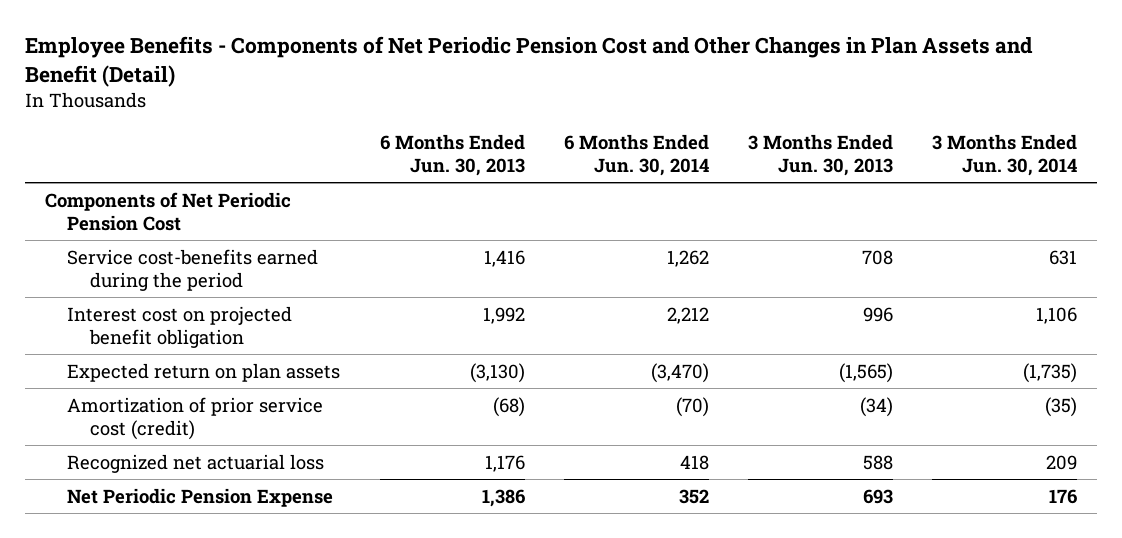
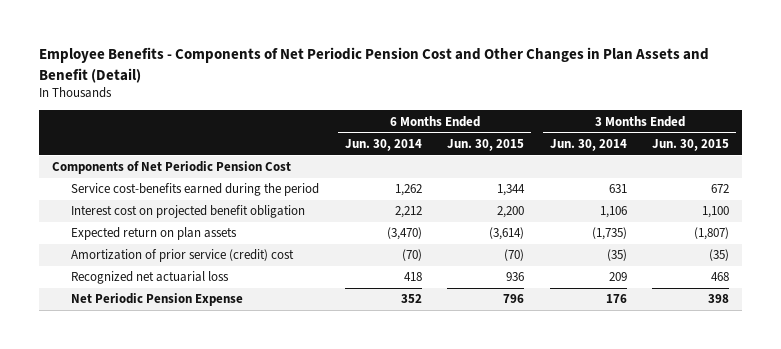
[379,133,525,176] 6 Months Ended Jun. 30, 2013 -> none
[747,133,893,176] 3 Months Ended Jun. 30, 2013 -> none
none -> [447,138,525,151] Jun. 30, 2015
none -> [652,138,730,151] Jun. 30, 2015
[67,396,324,440] Amortization of prior service cost (credit) -> [71,249,295,263] Amortization of prior service (credit) cost

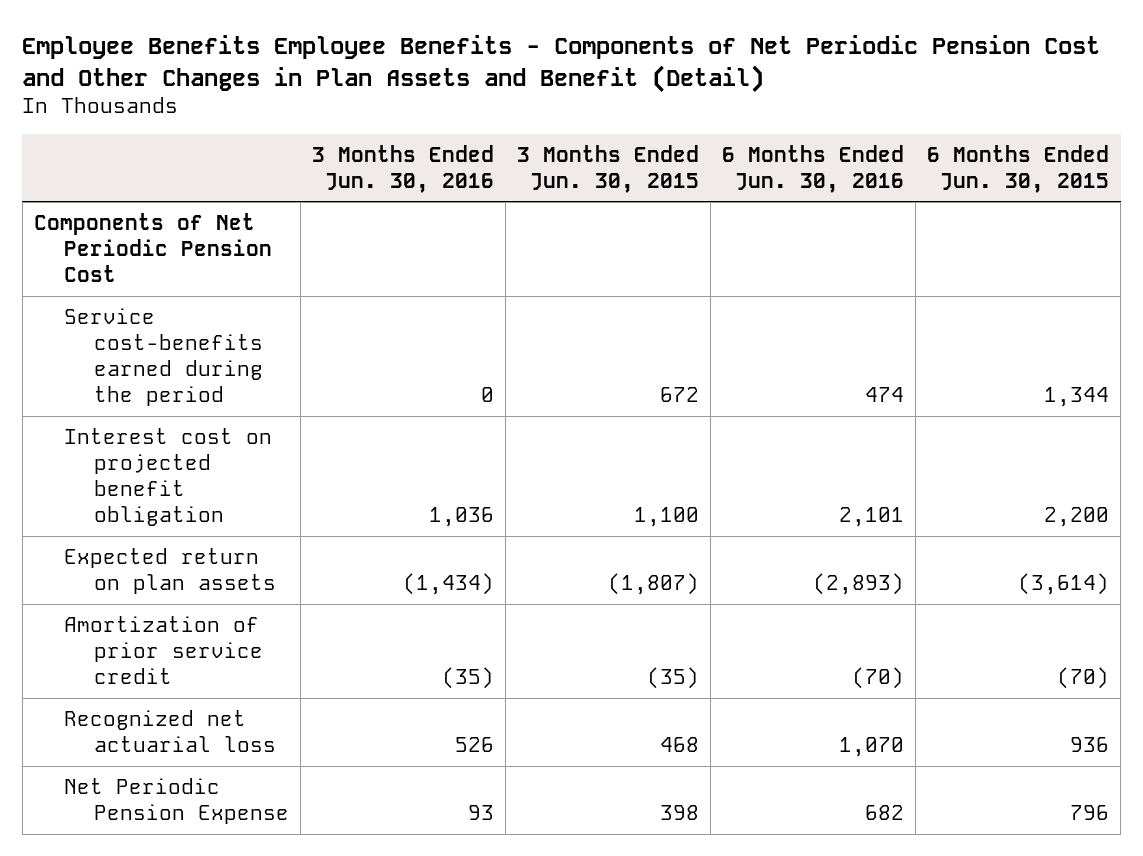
[38,47,709,83] Employee Benefits - Components of Net Periodic Pension Cost and Other Changes in Plan Assets and Benefit (Detail) -> [22,35,1101,93] Employee Benefits Employee Benefits - Components of Net Periodic Pension Cost and Other Changes in Plan Assets and Benefit (Detail)
[344,138,422,151] Jun. 30, 2014 -> none
[549,138,627,151] Jun. 30, 2014 -> none
none -> [312,144,495,193] 3 Months Ended Jun. 30, 2016
none -> [722,144,905,193] 6 Months Ended Jun. 30, 2016
[71,249,295,263] Amortization of prior service (credit) cost -> [64,615,264,685] Amortization of prior service credit

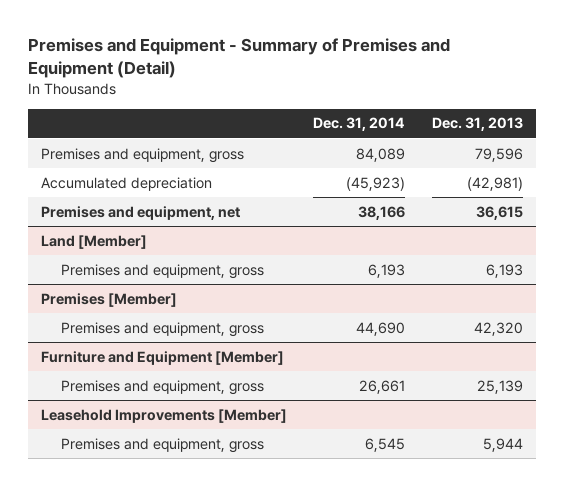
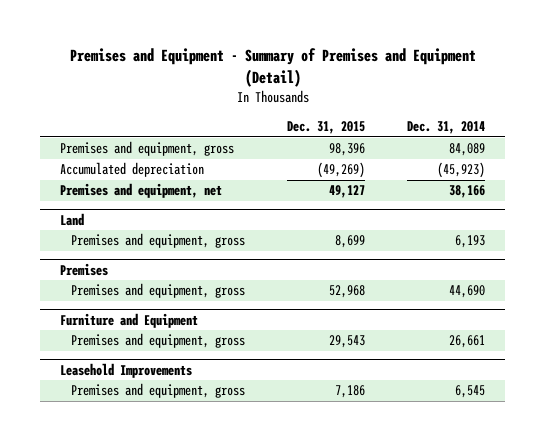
[431,117,523,132] Dec. 31, 2013 -> none
none -> [287,120,366,134] Dec. 31, 2015
[41,234,148,249] Land [Member] -> [60,212,85,226] Land
[41,292,178,307] Premises [Member] -> [60,262,109,276] Premises
[41,350,285,365] Furniture and Equipment [Member] -> [60,312,199,328] Furniture and Equipment
[41,408,288,423] Leasehold Improvements [Member] -> [60,362,193,378] Leasehold Improvements

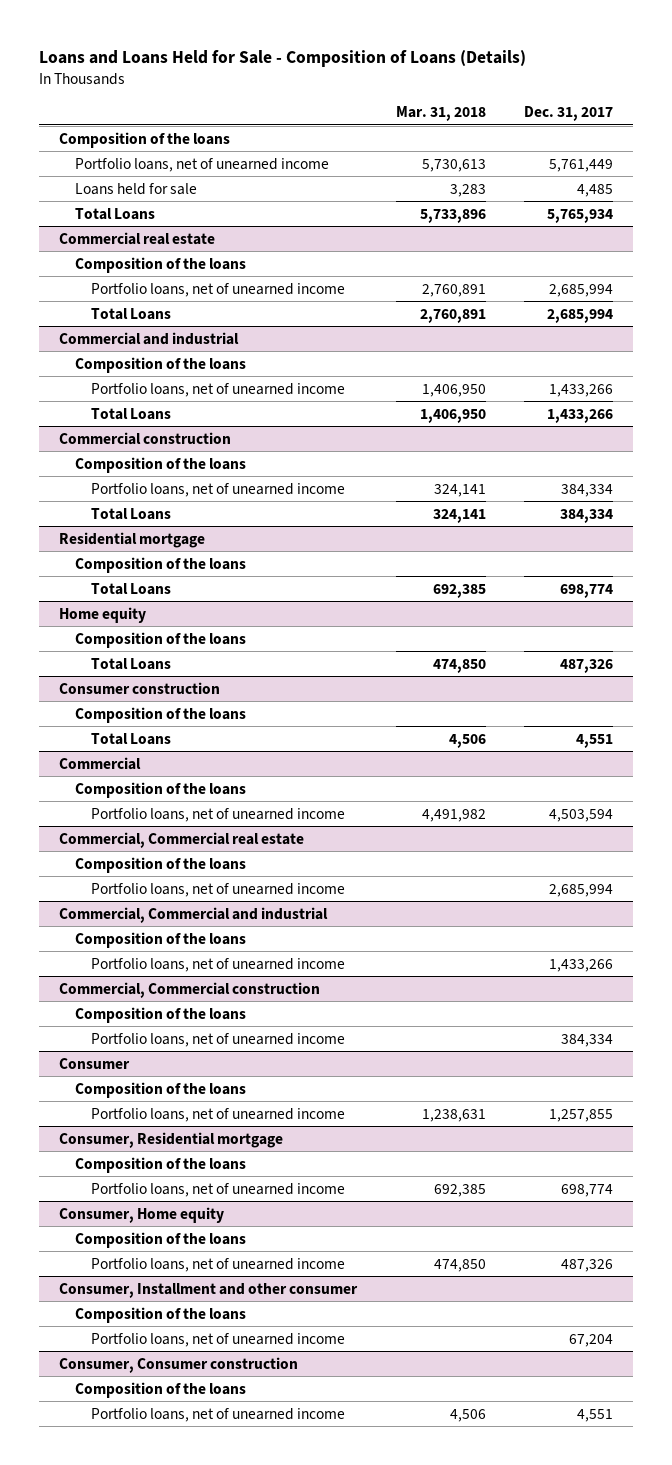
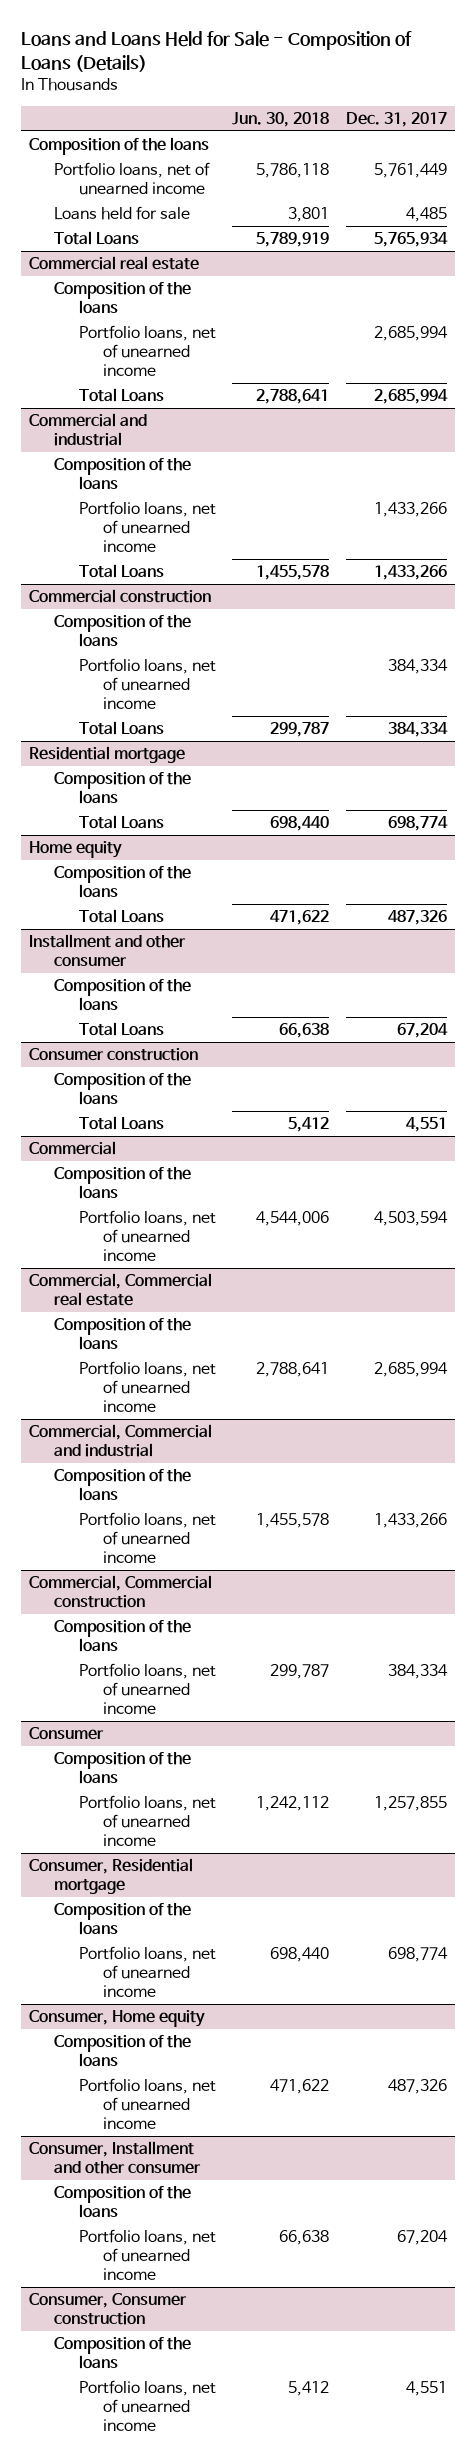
[395,106,486,122] Mar. 31, 2018 -> none
none -> [232,111,330,127] Jun. 30, 2018
none -> [29,933,187,968] Installment and other consumer
none -> [54,978,192,1012] Composition of the loans
none -> [78,1021,164,1036] Total Loans

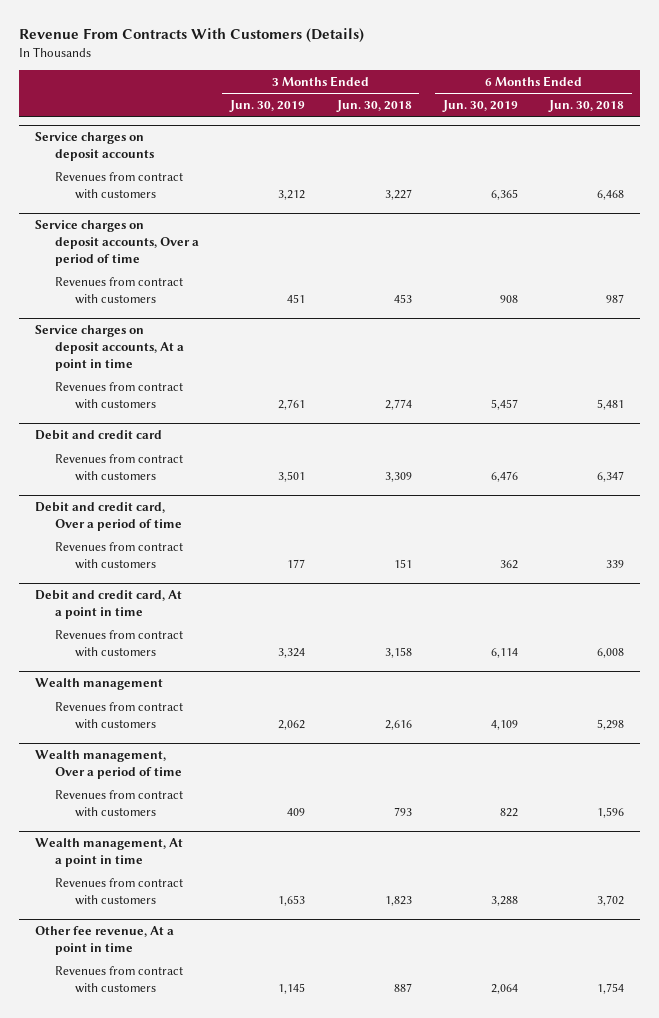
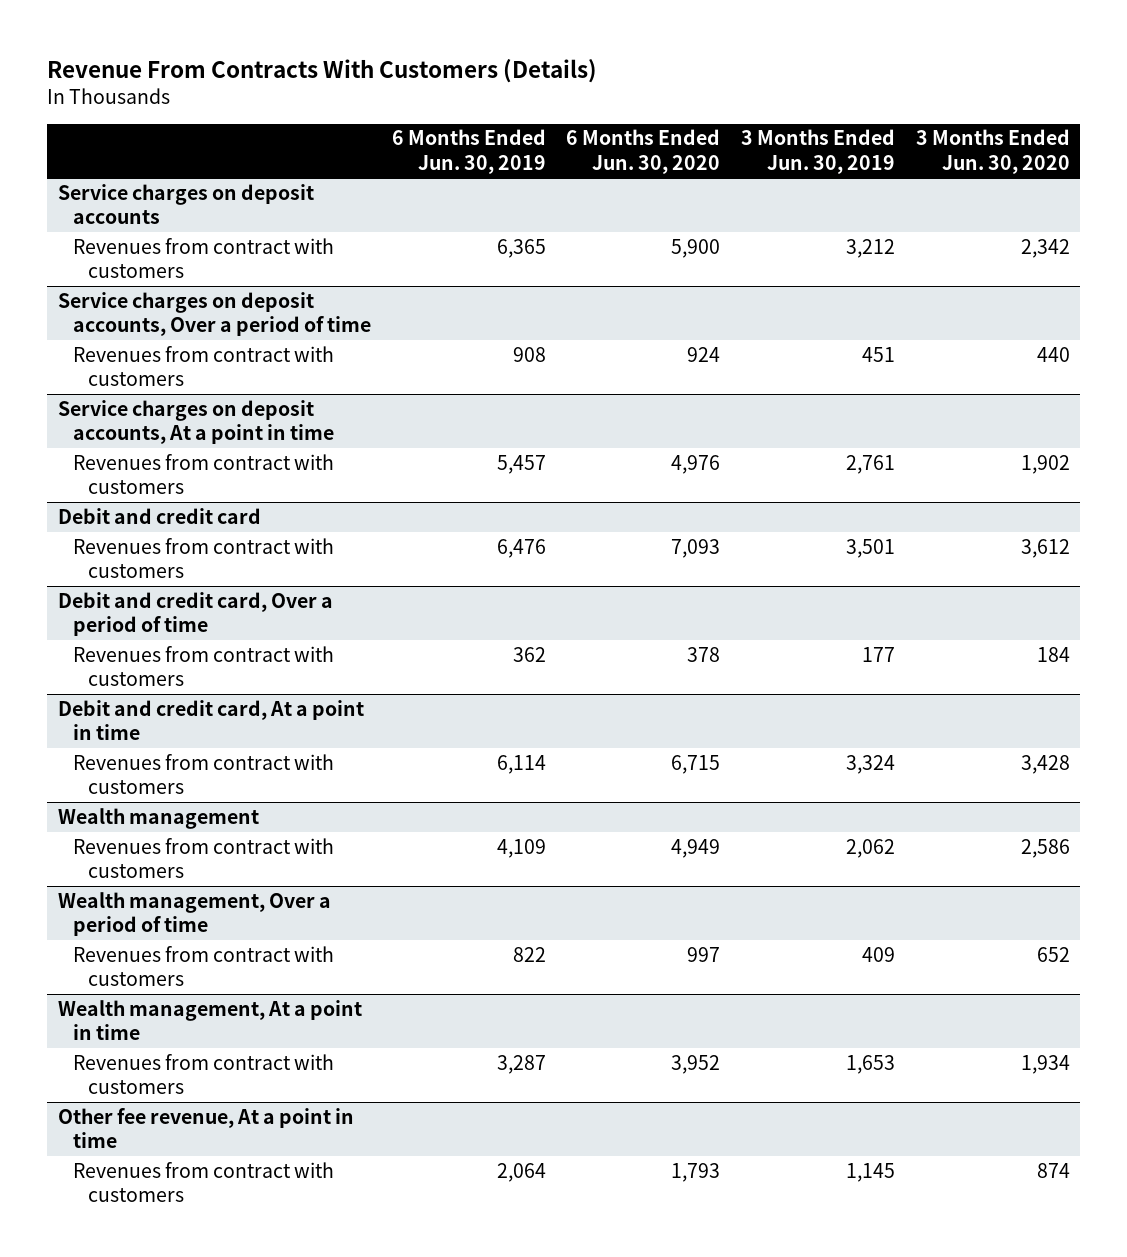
[335,99,412,112] Jun. 30, 2018 -> none
[548,99,625,112] Jun. 30, 2018 -> none
none -> [566,129,721,174] 6 Months Ended Jun. 30, 2020
none -> [915,129,1070,174] 3 Months Ended Jun. 30, 2020
[490,895,518,906] 3,288 -> [496,1054,546,1074] 3,287

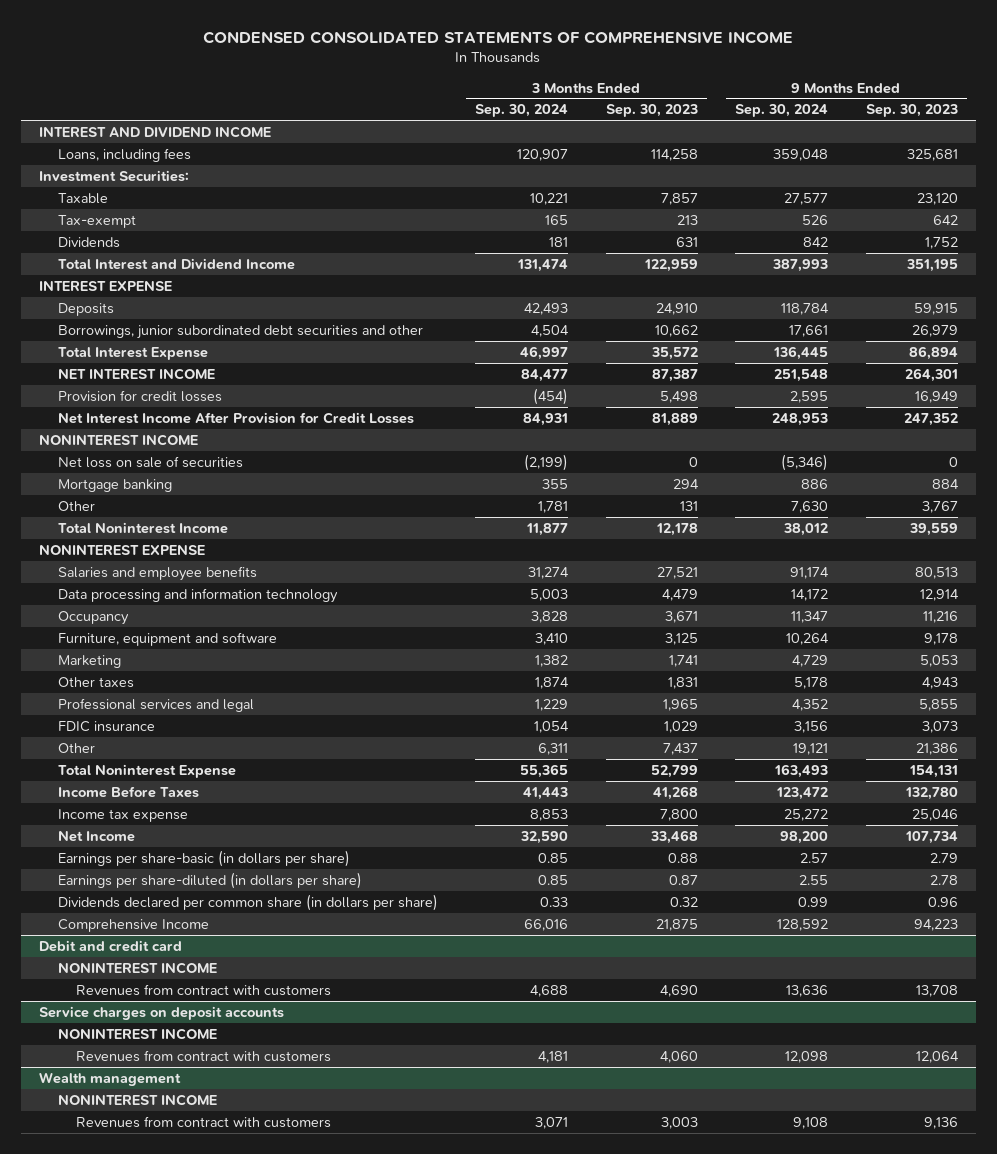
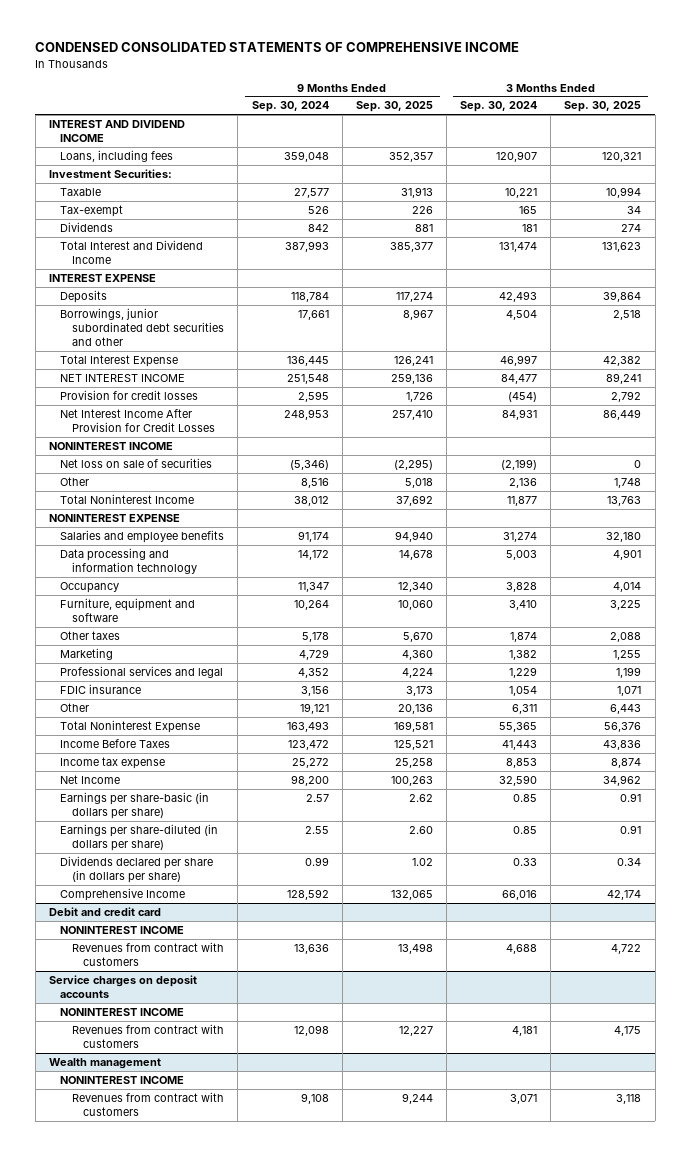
[605,104,698,118] Sep. 30, 2023 -> none
[865,104,958,118] Sep. 30, 2023 -> none
none -> [355,101,433,113] Sep. 30, 2025
none -> [564,101,642,113] Sep. 30, 2025
[57,478,172,492] Mortgage banking -> none
[538,500,569,513] 1,781 -> [509,477,538,488] 2,136
[791,500,829,513] 7,630 -> [300,477,329,488] 8,516
[57,654,121,668] Marketing -> [60,647,114,660] Marketing
[57,893,438,911] Dividends declared per common share (in dollars per share) -> [60,855,214,884] Dividends declared per share (in dollars per share)

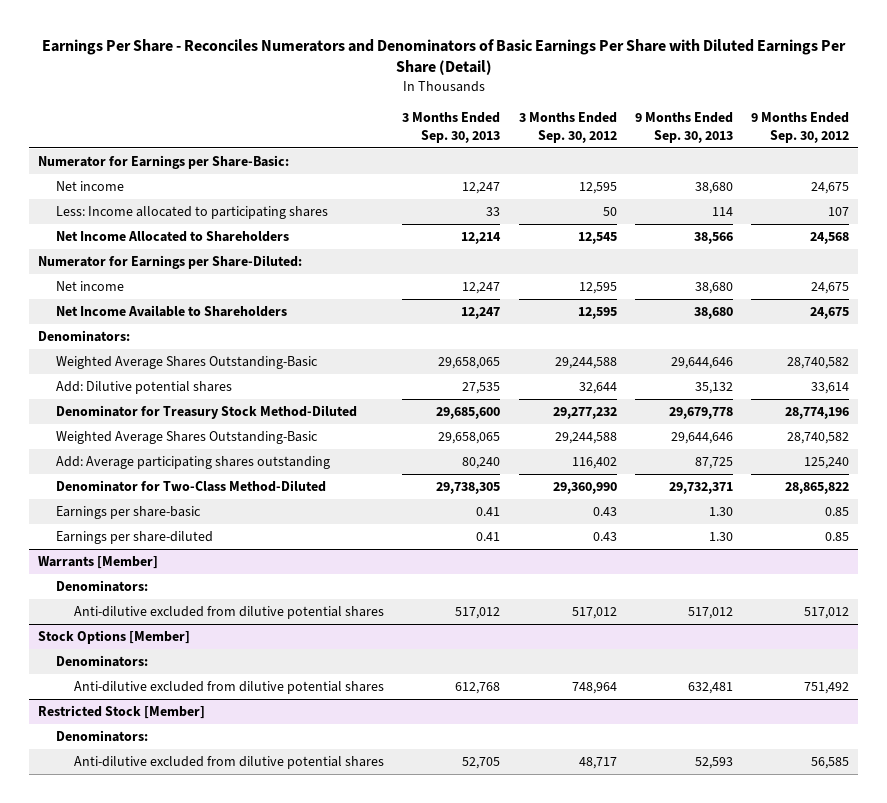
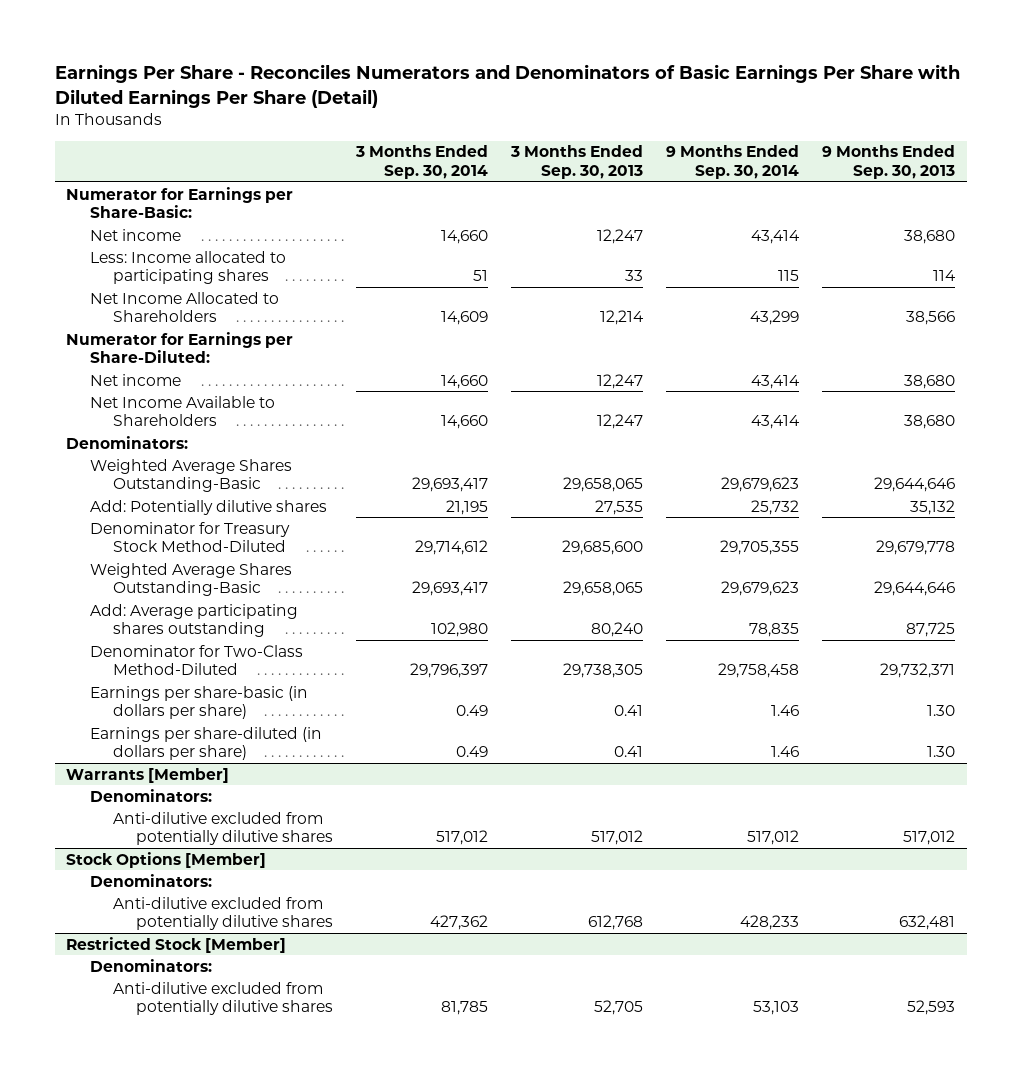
[518,112,617,143] 3 Months Ended Sep. 30, 2012 -> none
[750,112,849,143] 9 Months Ended Sep. 30, 2012 -> none
none -> [354,145,488,179] 3 Months Ended Sep. 30, 2014
none -> [665,145,799,179] 9 Months Ended Sep. 30, 2014
[56,381,233,395] Add: Dilutive potential shares -> [89,499,327,515] Add: Potentially dilutive shares
[56,506,202,520] Earnings per share-basic -> [89,685,308,720] Earnings per share-basic (in dollars per share)
[56,531,214,545] Earnings per share-diluted -> [89,726,322,761] Earnings per share-diluted (in dollars per share)
[74,606,385,620] Anti-dilutive excluded from dilutive potential shares -> [112,811,333,846] Anti-dilutive excluded from potentially dilutive shares
[74,681,385,695] Anti-dilutive excluded from dilutive potential shares -> [112,896,333,931] Anti-dilutive excluded from potentially dilutive shares
[74,756,385,770] Anti-dilutive excluded from dilutive potential shares -> [112,981,333,1016] Anti-dilutive excluded from potentially dilutive shares

